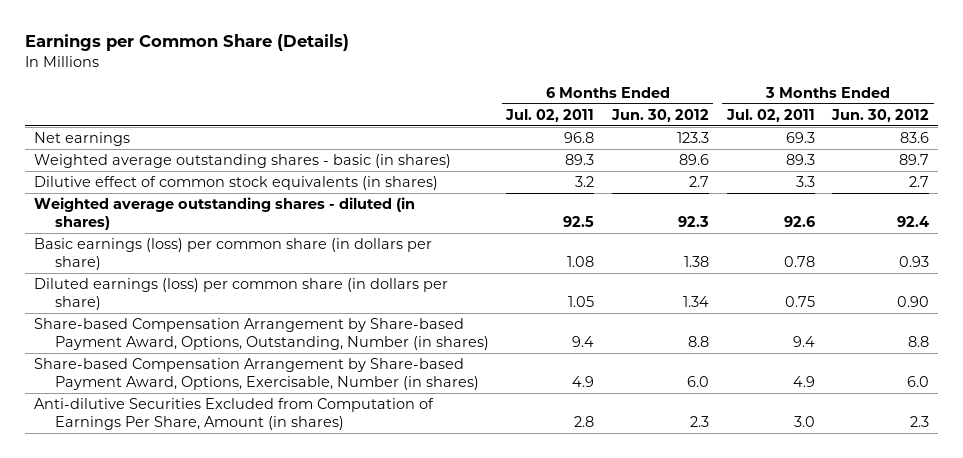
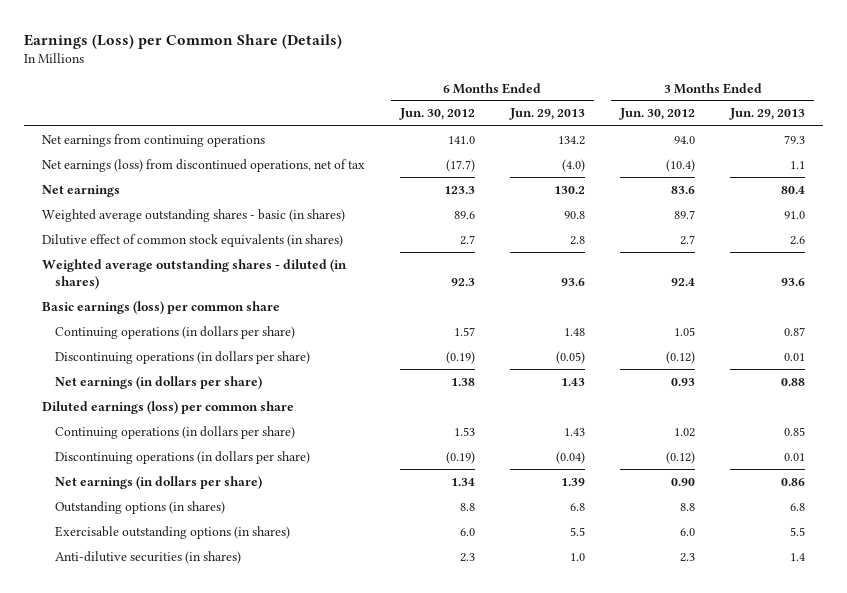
[24,34,349,52] Earnings per Common Share (Details) -> [24,33,343,49] Earnings (Loss) per Common Share (Details)
[505,108,595,122] Jul. 02, 2011 -> none
[725,108,815,122] Jul. 02, 2011 -> none
none -> [508,108,585,121] Jun. 29, 2013
none -> [729,108,806,121] Jun. 29, 2013
none -> [41,133,265,147] Net earnings from continuing operations
none -> [41,158,365,172] Net earnings (loss) from discontinued operations, net of tax
none -> [41,300,280,314] Basic earnings (loss) per common share
none -> [55,325,296,339] Continuing operations (in dollars per share)
none -> [55,350,311,364] Discontinuing operations (in dollars per share)
[33,238,432,271] Basic earnings (loss) per common share (in dollars per share) -> [55,375,263,389] Net earnings (in dollars per share)
none -> [41,400,294,414] Diluted earnings (loss) per common share
none -> [55,425,296,439] Continuing operations (in dollars per share)
none -> [55,450,311,464] Discontinuing operations (in dollars per share)
[33,278,448,311] Diluted earnings (loss) per common share (in dollars per share) -> [55,475,263,489] Net earnings (in dollars per share)
[33,318,489,351] Share-based Compensation Arrangement by Share-based Payment Award, Options, Outstanding, Number (in shares) -> [55,500,226,514] Outstanding options (in shares)
[33,358,479,391] Share-based Compensation Arrangement by Share-based Payment Award, Options, Exercisable, Number (in shares) -> [55,525,291,539] Exercisable outstanding options (in shares)
[33,398,434,431] Anti-dilutive Securities Excluded from Computation of Earnings Per Share, Amount (in shares) -> [55,550,242,564] Anti-dilutive securities (in shares)

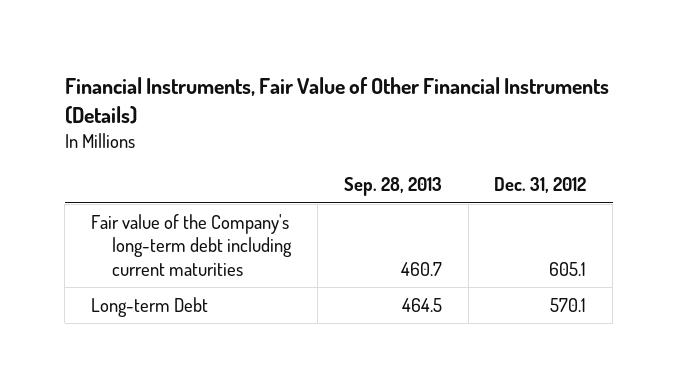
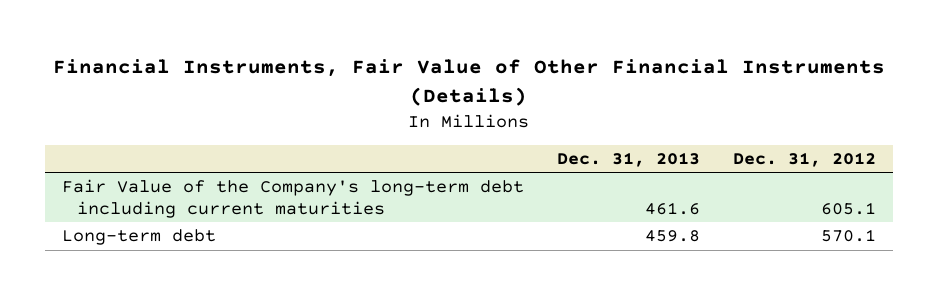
[343,177,442,197] Sep. 28, 2013 -> none
none -> [556,152,700,168] Dec. 31, 2013
[91,213,292,276] Fair value of the Company's long-term debt including current maturities -> [61,179,524,218] Fair Value of the Company's long-term debt including current maturities
[91,296,209,317] Long-term Debt -> [61,229,216,246] Long-term debt

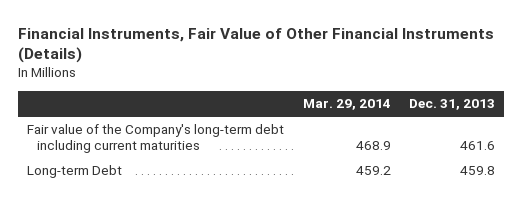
[733,152,877,168] Dec. 31, 2012 -> none
none -> [302,99,391,111] Mar. 29, 2014
[61,179,524,218] Fair Value of the Company's long-term debt including current maturities -> [27,124,285,153] Fair value of the Company's long-term debt including current maturities
[61,229,216,246] Long-term debt -> [27,165,123,179] Long-term Debt

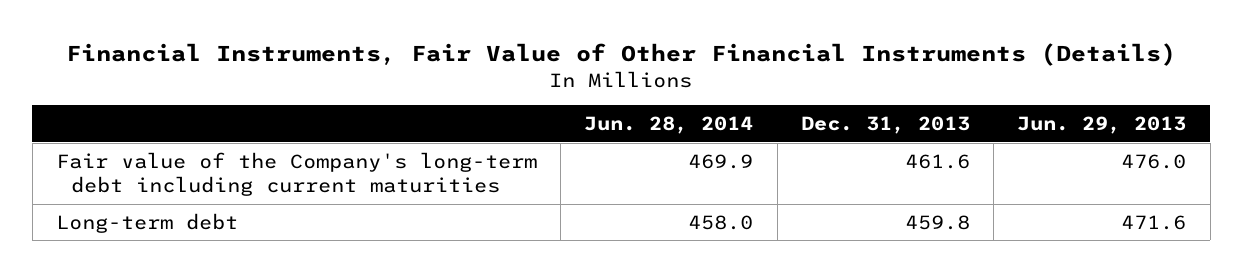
[302,99,391,111] Mar. 29, 2014 -> none
none -> [584,116,754,135] Jun. 28, 2014
none -> [1017,116,1187,135] Jun. 29, 2013
[27,165,123,179] Long-term Debt -> [55,212,238,233] Long-term debt

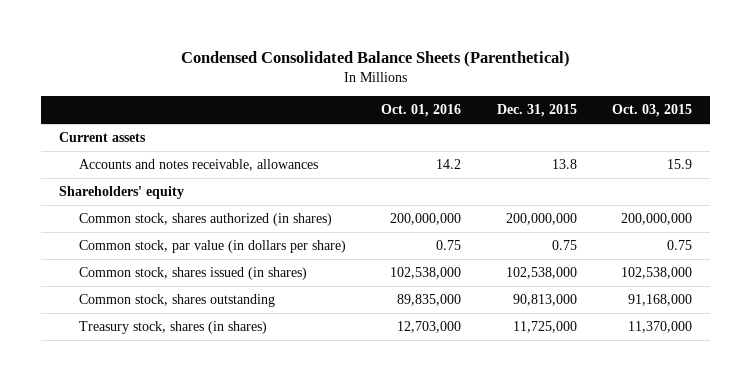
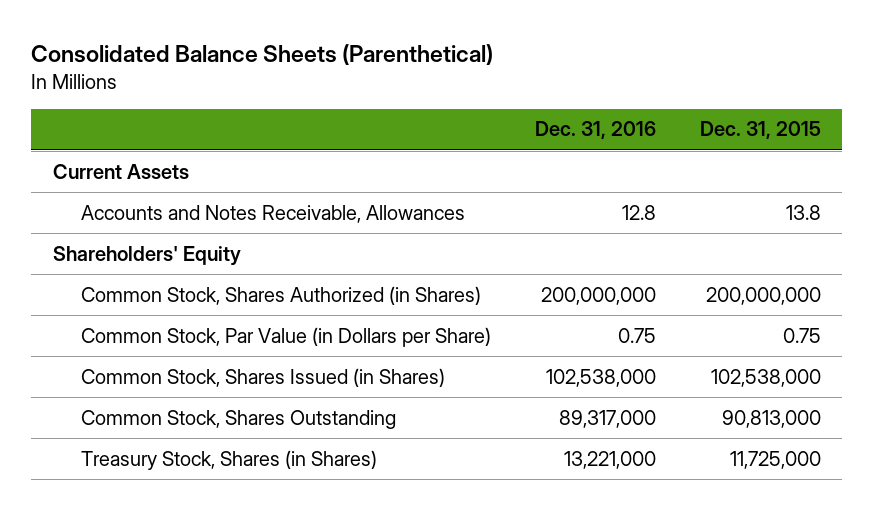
[180,51,570,68] Condensed Consolidated Balance Sheets (Parenthetical) -> [31,43,494,65] Consolidated Balance Sheets (Parenthetical)
[381,104,462,118] Oct. 01, 2016 -> none
[612,104,693,118] Oct. 03, 2015 -> none
none -> [534,121,656,140] Dec. 31, 2016
[59,131,147,142] Current assets -> [52,163,189,179] Current Assets
[78,158,318,171] Accounts and notes receivable, allowances -> [81,204,466,223] Accounts and Notes Receivable, Allowances
[59,185,185,199] Shareholders' equity -> [52,245,241,266] Shareholders' Equity
[78,212,332,226] Common stock, shares authorized (in shares) -> [81,285,482,305] Common Stock, Shares Authorized (in Shares)
[78,239,346,253] Common stock, par value (in dollars per share) -> [81,326,492,347] Common Stock, Par Value (in Dollars per Share)
[78,266,307,280] Common stock, shares issued (in shares) -> [81,367,446,387] Common Stock, Shares Issued (in Shares)
[78,293,275,307] Common stock, shares outstanding -> [81,409,397,429] Common Stock, Shares Outstanding
[78,320,267,334] Treasury stock, shares (in shares) -> [81,449,378,470] Treasury Stock, Shares (in Shares)

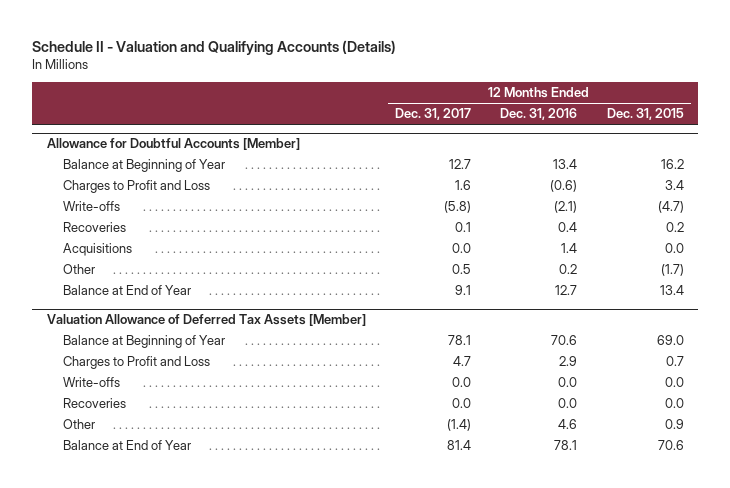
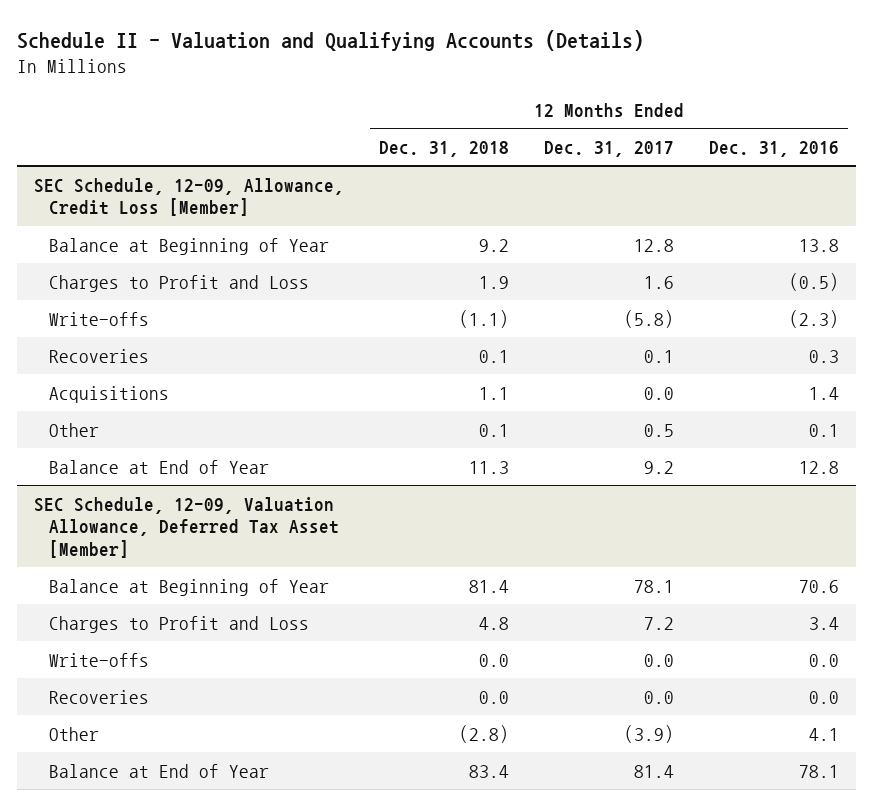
[606,108,684,121] Dec. 31, 2015 -> none
none -> [379,141,510,158] Dec. 31, 2018
[46,138,300,151] Allowance for Doubtful Accounts [Member] -> none
none -> [34,177,345,217] SEC Schedule, 12-09, Allowance, Credit Loss [Member]
[448,159,471,170] 12.7 -> [633,238,674,252] 12.8
[553,159,578,170] 13.4 -> [798,238,839,252] 13.8
[550,180,578,193] (0.6) -> [788,272,839,291] (0.5)
[554,201,578,214] (2.1) -> [788,309,839,328] (2.3)
[558,222,578,233] 0.4 -> [808,349,839,363] 0.3
[559,264,578,275] 0.2 -> [808,423,839,437] 0.1
[454,285,471,296] 9.1 -> [643,460,674,474] 9.2
[555,285,578,296] 12.7 -> [798,460,839,474] 12.8
[46,314,366,327] Valuation Allowance of Deferred Tax Assets [Member] -> [34,496,339,559] SEC Schedule, 12-09, Valuation Allowance, Deferred Tax Asset [Member]
[452,356,471,367] 4.7 -> [643,616,674,630] 7.2
[559,356,578,367] 2.9 -> [808,616,839,630] 3.4
[446,419,471,432] (1.4) -> [623,724,674,743] (3.9)
[558,419,578,430] 4.6 -> [808,727,839,741] 4.1

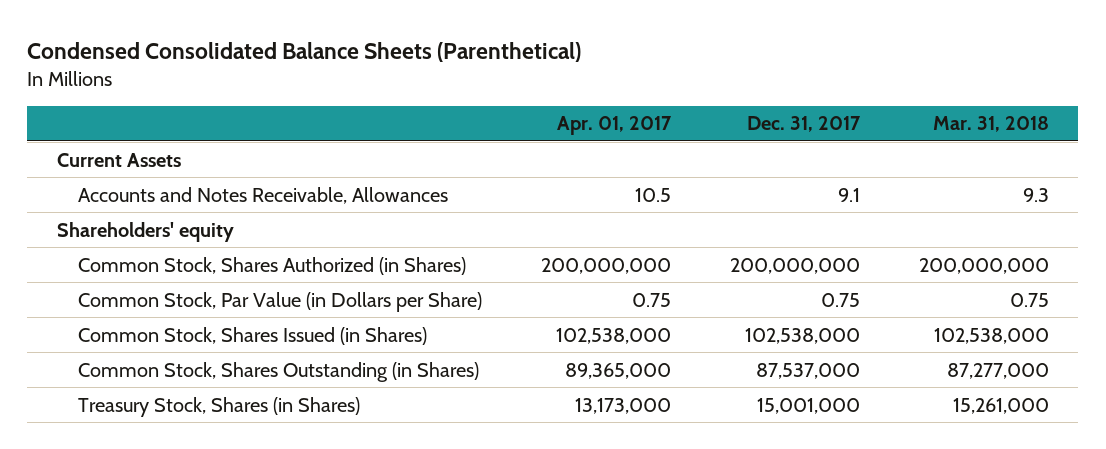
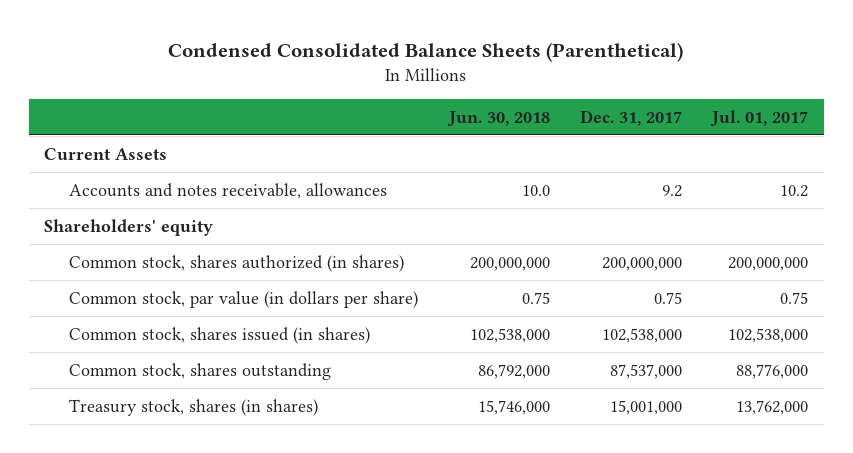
[556,116,672,136] Apr. 01, 2017 -> none
[932,116,1049,133] Mar. 31, 2018 -> none
none -> [446,110,550,127] Jun. 30, 2018
none -> [710,109,809,127] Jul. 01, 2017
[78,186,449,204] Accounts and Notes Receivable, Allowances -> [69,182,388,199] Accounts and notes receivable, allowances
[837,187,860,202] 9.1 -> [662,184,683,197] 9.2
[78,256,467,275] Common Stock, Shares Authorized (in Shares) -> [69,254,405,272] Common stock, shares authorized (in shares)
[78,291,483,312] Common Stock, Par Value (in Dollars per Share) -> [69,290,419,308] Common stock, par value (in dollars per share)
[78,326,428,345] Common Stock, Shares Issued (in Shares) -> [69,326,371,344] Common stock, shares issued (in shares)
[78,361,480,382] Common Stock, Shares Outstanding (in Shares) -> [69,362,332,380] Common stock, shares outstanding
[78,396,361,417] Treasury Stock, Shares (in Shares) -> [69,398,319,416] Treasury stock, shares (in shares)

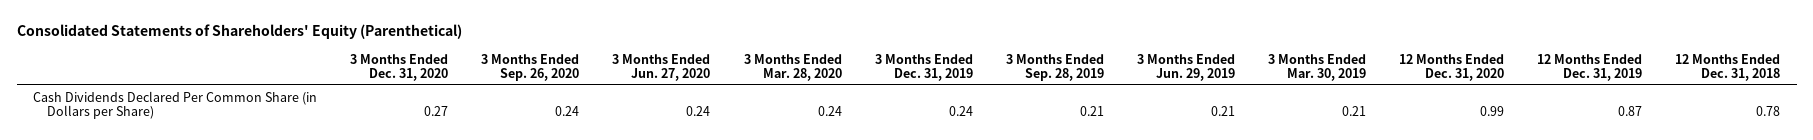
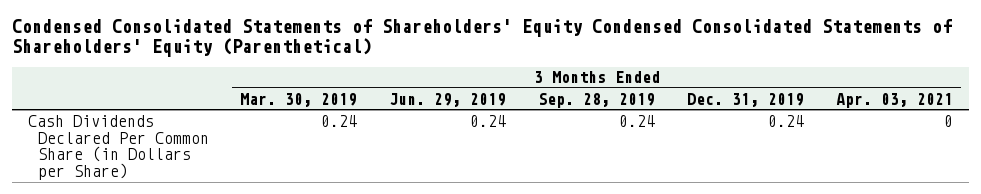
[16,23,462,39] Consolidated Statements of Shareholders' Equity (Parenthetical) -> [12,18,953,58] Condensed Consolidated Statements of Shareholders' Equity Condensed Consolidated Statements of Shareholders' Equity (Parenthetical)
[350,53,449,81] 3 Months Ended Dec. 31, 2020 -> none
[481,53,580,81] 3 Months Ended Sep. 26, 2020 -> none
[612,53,711,81] 3 Months Ended Jun. 27, 2020 -> none
[743,53,842,81] 3 Months Ended Mar. 28, 2020 -> none
[1399,53,1505,81] 12 Months Ended Dec. 31, 2020 -> none
[1537,53,1643,81] 12 Months Ended Dec. 31, 2019 -> none
[1675,53,1781,81] 12 Months Ended Dec. 31, 2018 -> none
none -> [835,92,953,108] Apr. 03, 2021
[1079,105,1104,116] 0.21 -> [619,114,656,127] 0.24
[1210,105,1235,116] 0.21 -> [470,114,507,127] 0.24
[1342,105,1367,116] 0.21 -> [321,114,358,127] 0.24

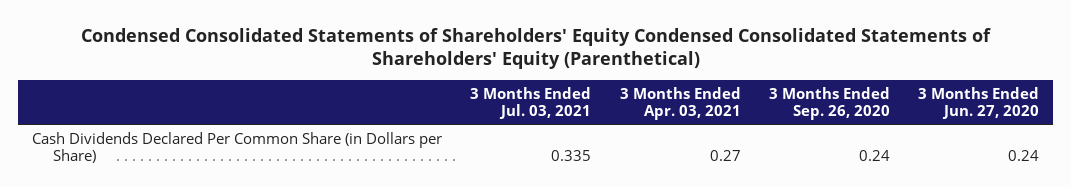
[240,92,358,107] Mar. 30, 2019 -> none
[389,92,507,107] Jun. 29, 2019 -> none
[538,92,656,108] Sep. 28, 2019 -> none
[686,92,804,107] Dec. 31, 2019 -> none
none -> [470,86,592,120] 3 Months Ended Jul. 03, 2021
none -> [768,86,890,121] 3 Months Ended Sep. 26, 2020
none -> [918,86,1040,120] 3 Months Ended Jun. 27, 2020
[943,114,953,127] 0 -> [709,150,741,162] 0.27

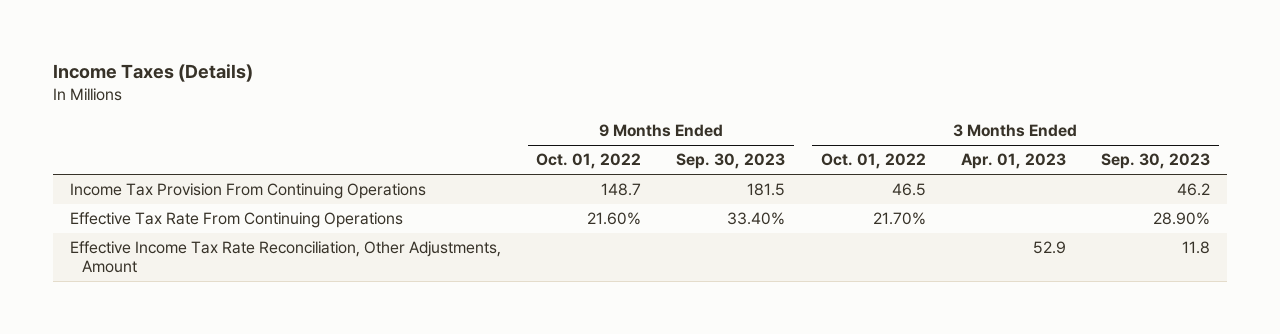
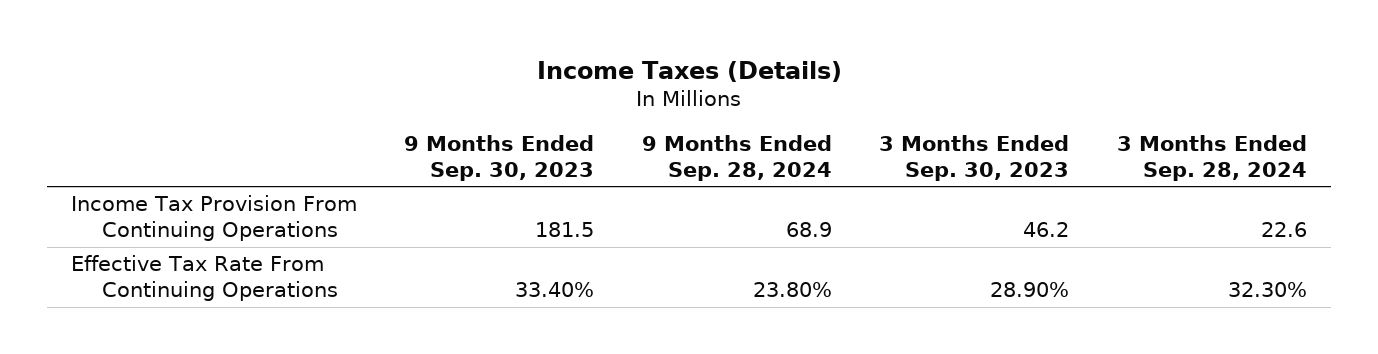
[536,153,642,170] Oct. 01, 2022 -> none
[820,153,926,170] Oct. 01, 2022 -> none
[960,153,1066,170] Apr. 01, 2023 -> none
none -> [641,135,832,181] 9 Months Ended Sep. 28, 2024
none -> [1117,135,1308,181] 3 Months Ended Sep. 28, 2024
[70,241,502,274] Effective Income Tax Rate Reconciliation, Other Adjustments, Amount -> none

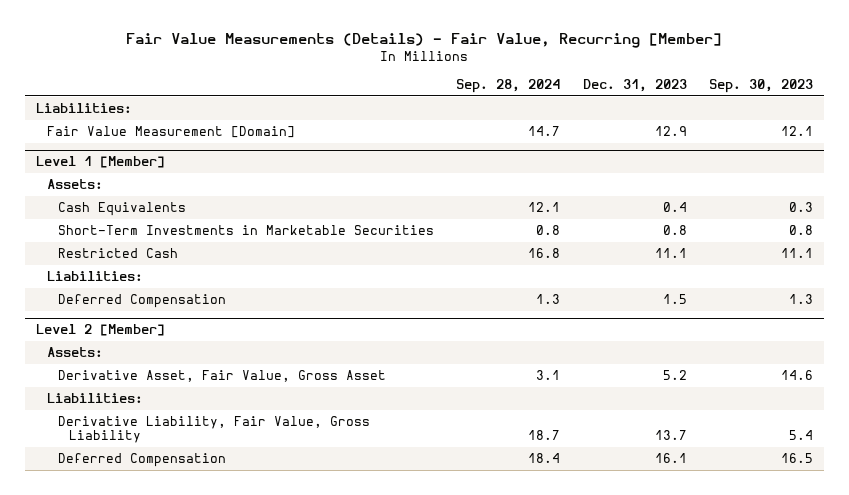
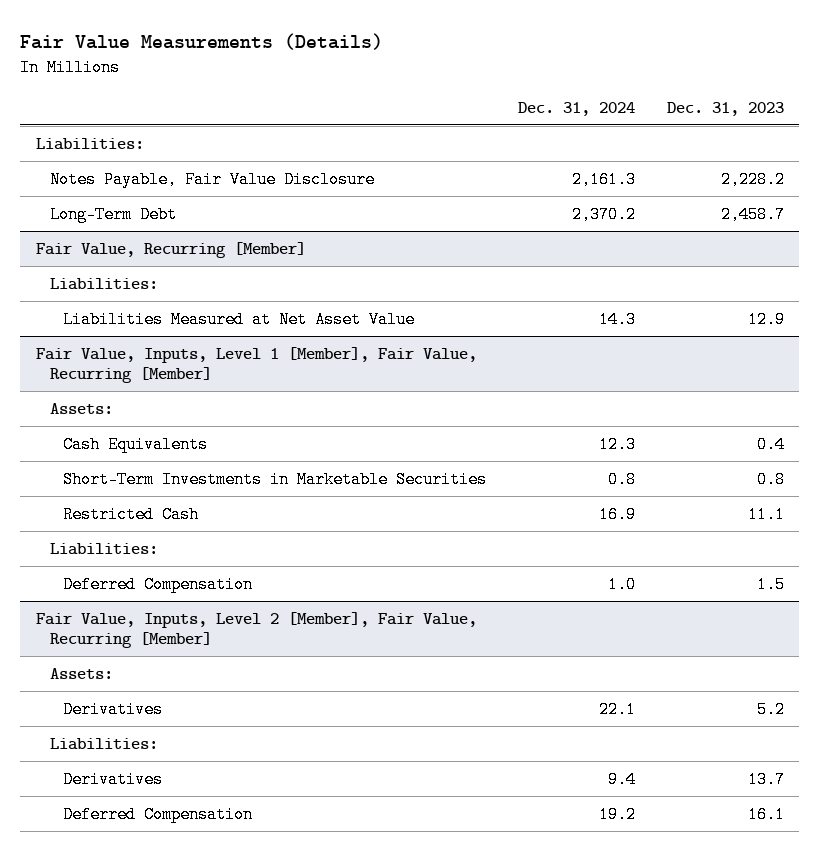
[126,32,723,48] Fair Value Measurements (Details) - Fair Value, Recurring [Member] -> [20,32,384,50] Fair Value Measurements (Details)
[456,79,561,94] Sep. 28, 2024 -> none
[708,79,813,94] Sep. 30, 2023 -> none
none -> [517,101,635,116] Dec. 31, 2024
[35,156,165,169] Level 1 [Member] -> none
none -> [49,170,375,188] Notes Payable, Fair Value Disclosure
none -> [49,205,177,223] Long-Term Debt
none -> [35,241,306,258] Fair Value, Recurring [Member]
none -> [49,277,158,290] Liabilities:
[46,126,295,139] Fair Value Measurement [Domain] -> [63,310,416,328] Liabilities Measured at Net Asset Value
none -> [35,346,477,384] Fair Value, Inputs, Level 1 [Member], Fair Value, Recurring [Member]
[35,324,165,337] Level 2 [Member] -> none
none -> [35,611,477,649] Fair Value, Inputs, Level 2 [Member], Fair Value, Recurring [Member]
[57,370,386,383] Derivative Asset, Fair Value, Gross Asset -> [63,700,164,718] Derivatives
[57,416,370,444] Derivative Liability, Fair Value, Gross Liability -> [63,770,164,788] Derivatives

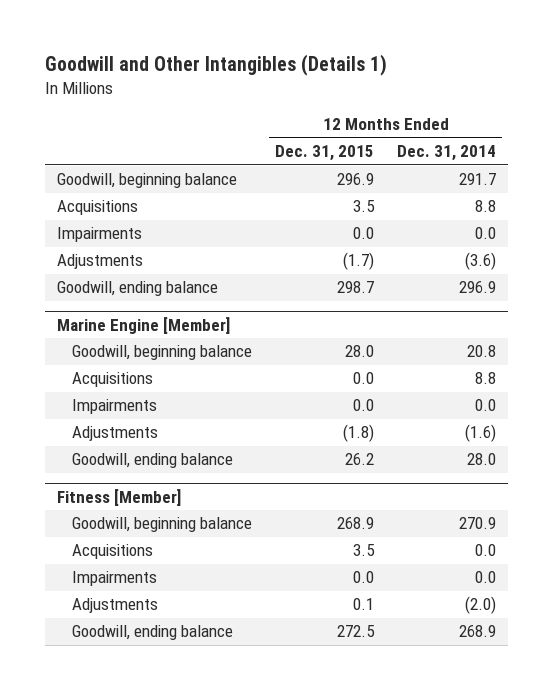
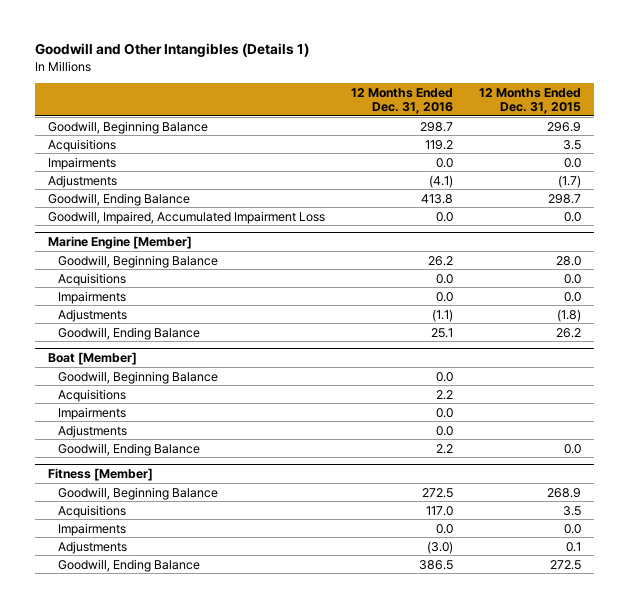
[397,145,497,162] Dec. 31, 2014 -> none
none -> [350,87,453,115] 12 Months Ended Dec. 31, 2016
[56,173,237,189] Goodwill, beginning balance -> [47,120,208,134] Goodwill, Beginning Balance
[56,281,218,297] Goodwill, ending balance -> [47,192,190,206] Goodwill, Ending Balance
none -> [47,210,325,224] Goodwill, Impaired, Accumulated Impairment Loss
[72,345,253,361] Goodwill, beginning balance -> [58,254,219,268] Goodwill, Beginning Balance
[72,453,234,469] Goodwill, ending balance -> [58,326,201,340] Goodwill, Ending Balance
none -> [47,351,137,365] Boat [Member]
none -> [58,370,219,384] Goodwill, Beginning Balance
none -> [58,388,127,402] Acquisitions
none -> [58,406,127,420] Impairments
none -> [58,424,128,438] Adjustments
none -> [58,442,201,456] Goodwill, Ending Balance
[72,517,253,533] Goodwill, beginning balance -> [58,486,219,500] Goodwill, Beginning Balance
[72,625,234,641] Goodwill, ending balance -> [58,558,201,572] Goodwill, Ending Balance

